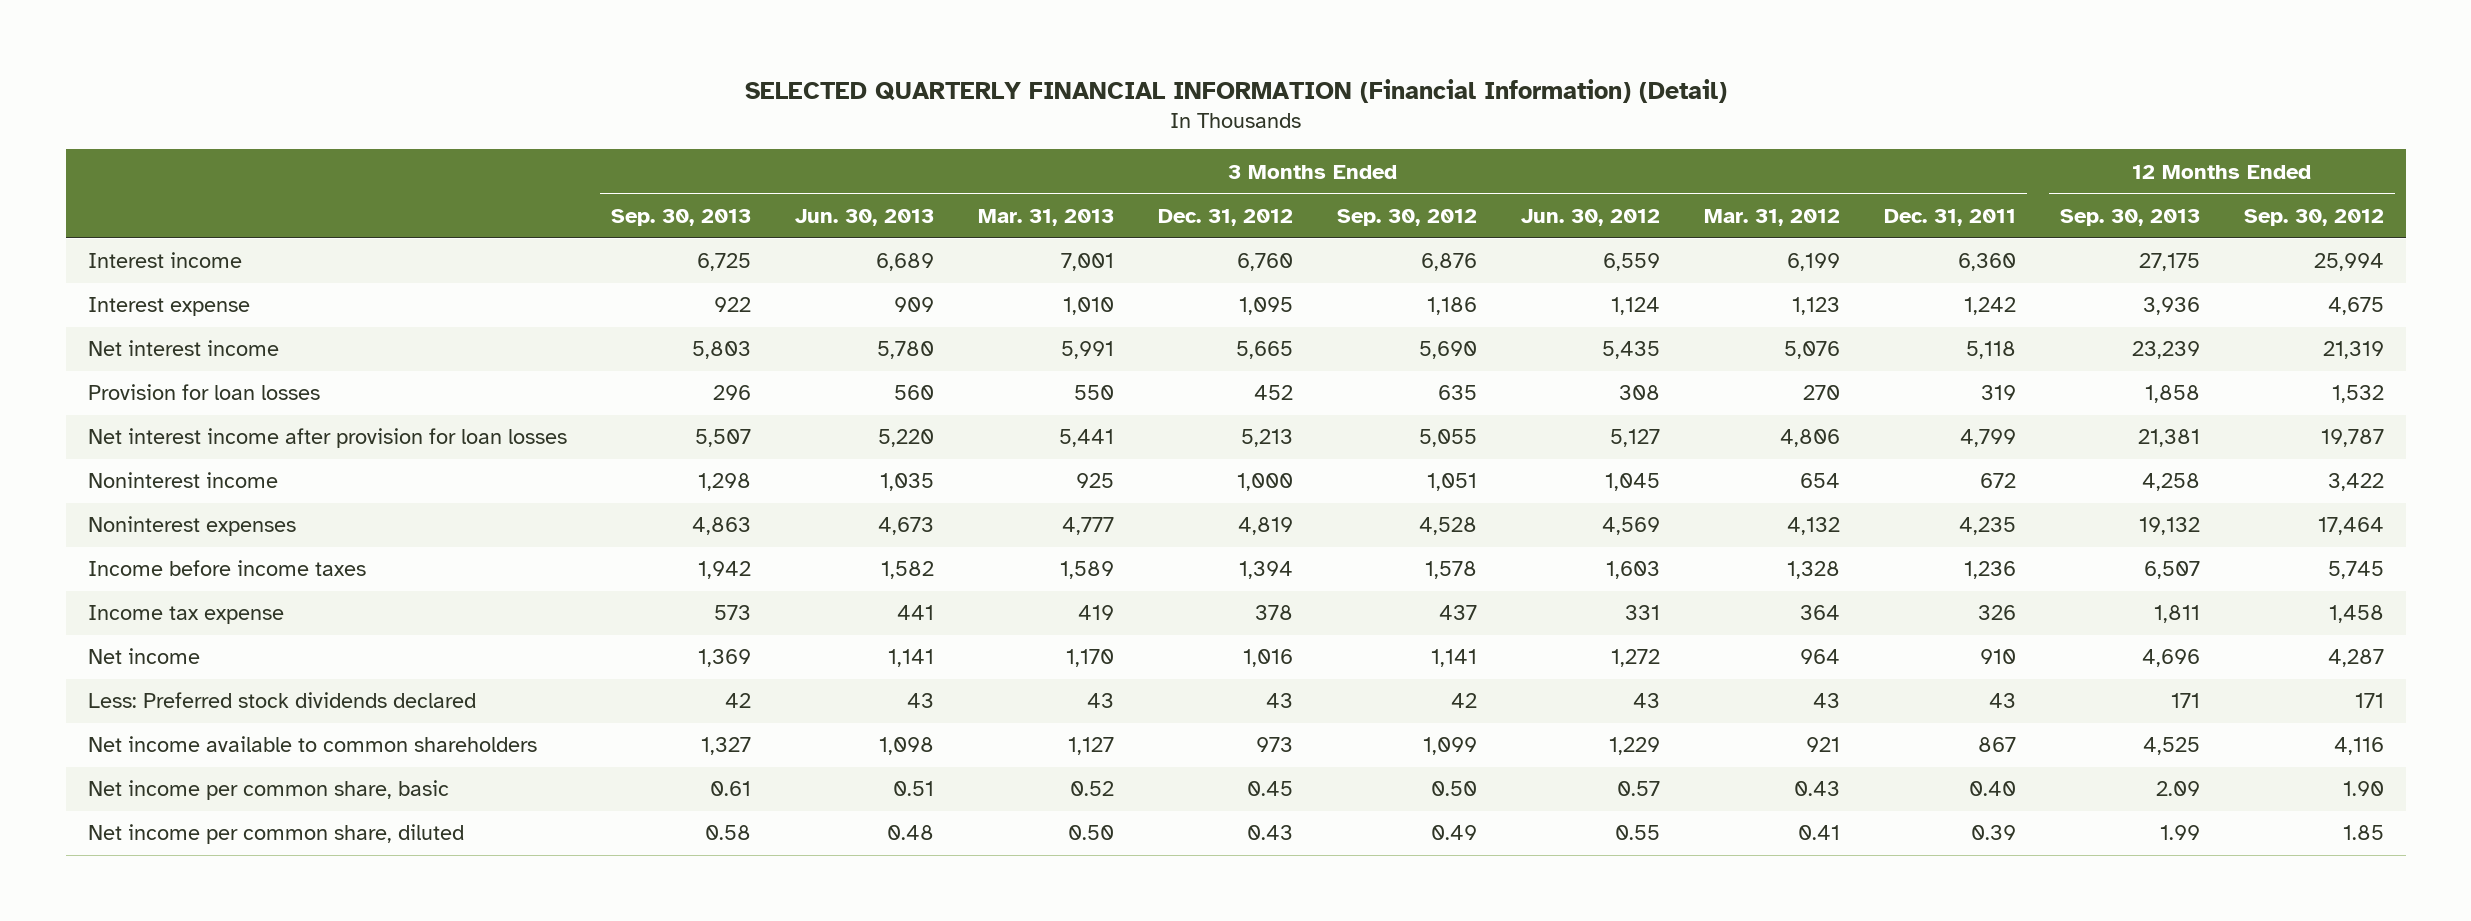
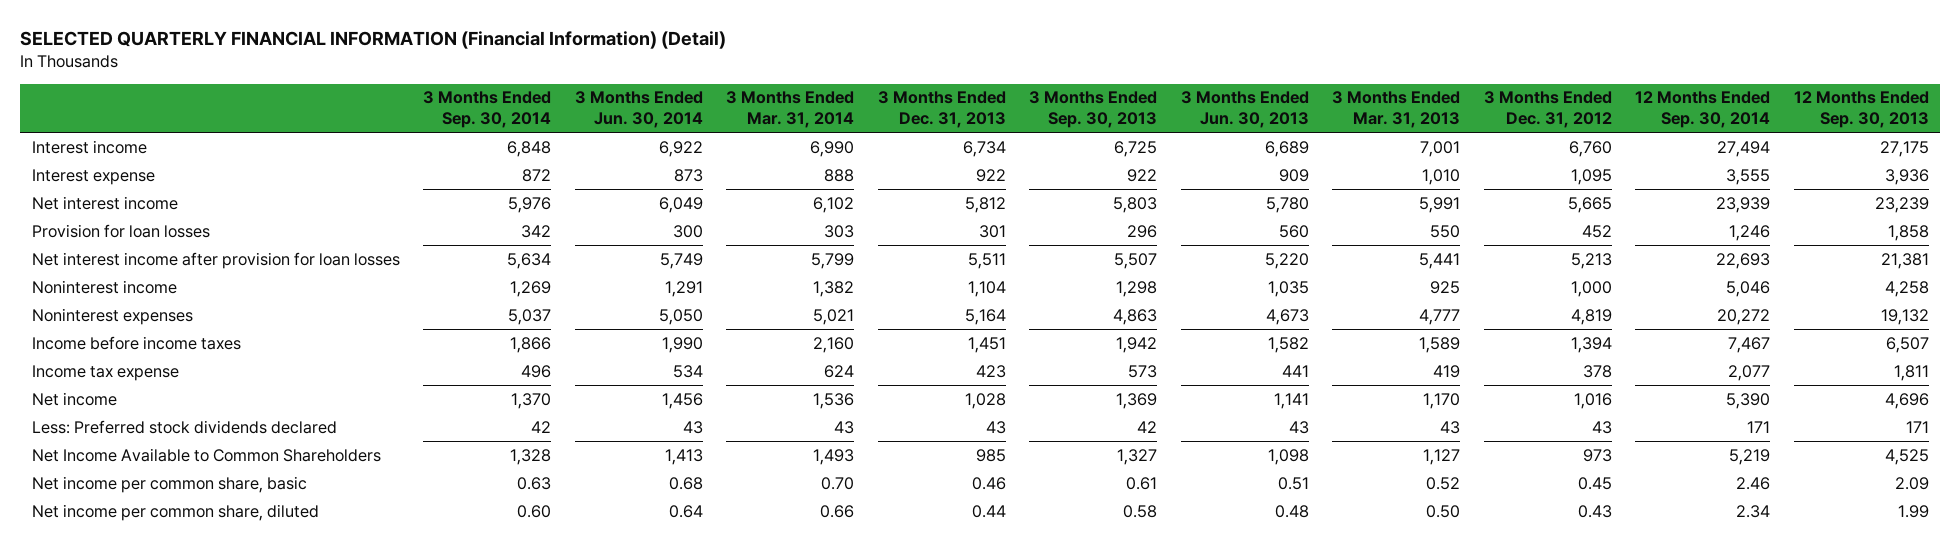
[1336,209,1477,227] Sep. 30, 2012 -> none
[1520,209,1660,227] Jun. 30, 2012 -> none
[1703,209,1840,227] Mar. 31, 2012 -> none
[1883,209,2016,227] Dec. 31, 2011 -> none
[2243,209,2384,227] Sep. 30, 2012 -> none
none -> [423,91,552,128] 3 Months Ended Sep. 30, 2014
none -> [574,91,703,128] 3 Months Ended Jun. 30, 2014
none -> [726,91,855,128] 3 Months Ended Mar. 31, 2014
none -> [877,91,1006,128] 3 Months Ended Dec. 31, 2013
none -> [1635,91,1771,128] 12 Months Ended Sep. 30, 2014
[87,736,537,753] Net income available to common shareholders -> [31,447,381,462] Net Income Available to Common Shareholders

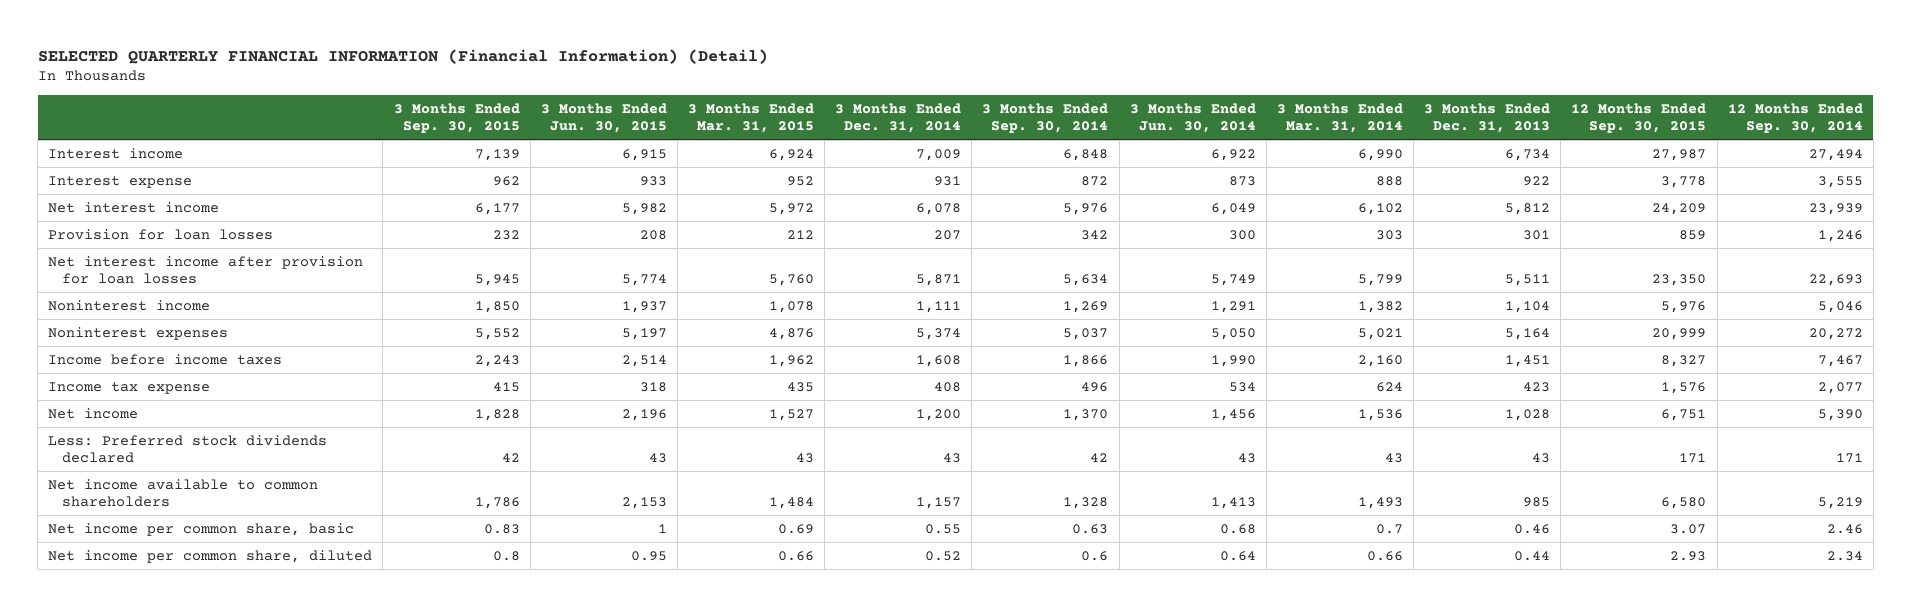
[1029,91,1158,128] 3 Months Ended Sep. 30, 2013 -> none
[1180,91,1309,128] 3 Months Ended Jun. 30, 2013 -> none
[1332,91,1461,128] 3 Months Ended Mar. 31, 2013 -> none
[1483,91,1612,128] 3 Months Ended Dec. 31, 2012 -> none
[1793,91,1929,128] 12 Months Ended Sep. 30, 2013 -> none
none -> [393,103,520,134] 3 Months Ended Sep. 30, 2015
none -> [540,103,667,134] 3 Months Ended Jun. 30, 2015
none -> [687,103,814,134] 3 Months Ended Mar. 31, 2015
none -> [835,103,962,134] 3 Months Ended Dec. 31, 2014
none -> [1571,103,1707,134] 12 Months Ended Sep. 30, 2015
[31,447,381,462] Net Income Available to Common Shareholders -> [48,478,319,508] Net income available to common shareholders
[821,476,855,490] 0.70 -> [1375,523,1403,534] 0.7
[517,504,552,518] 0.60 -> [1081,550,1109,561] 0.6

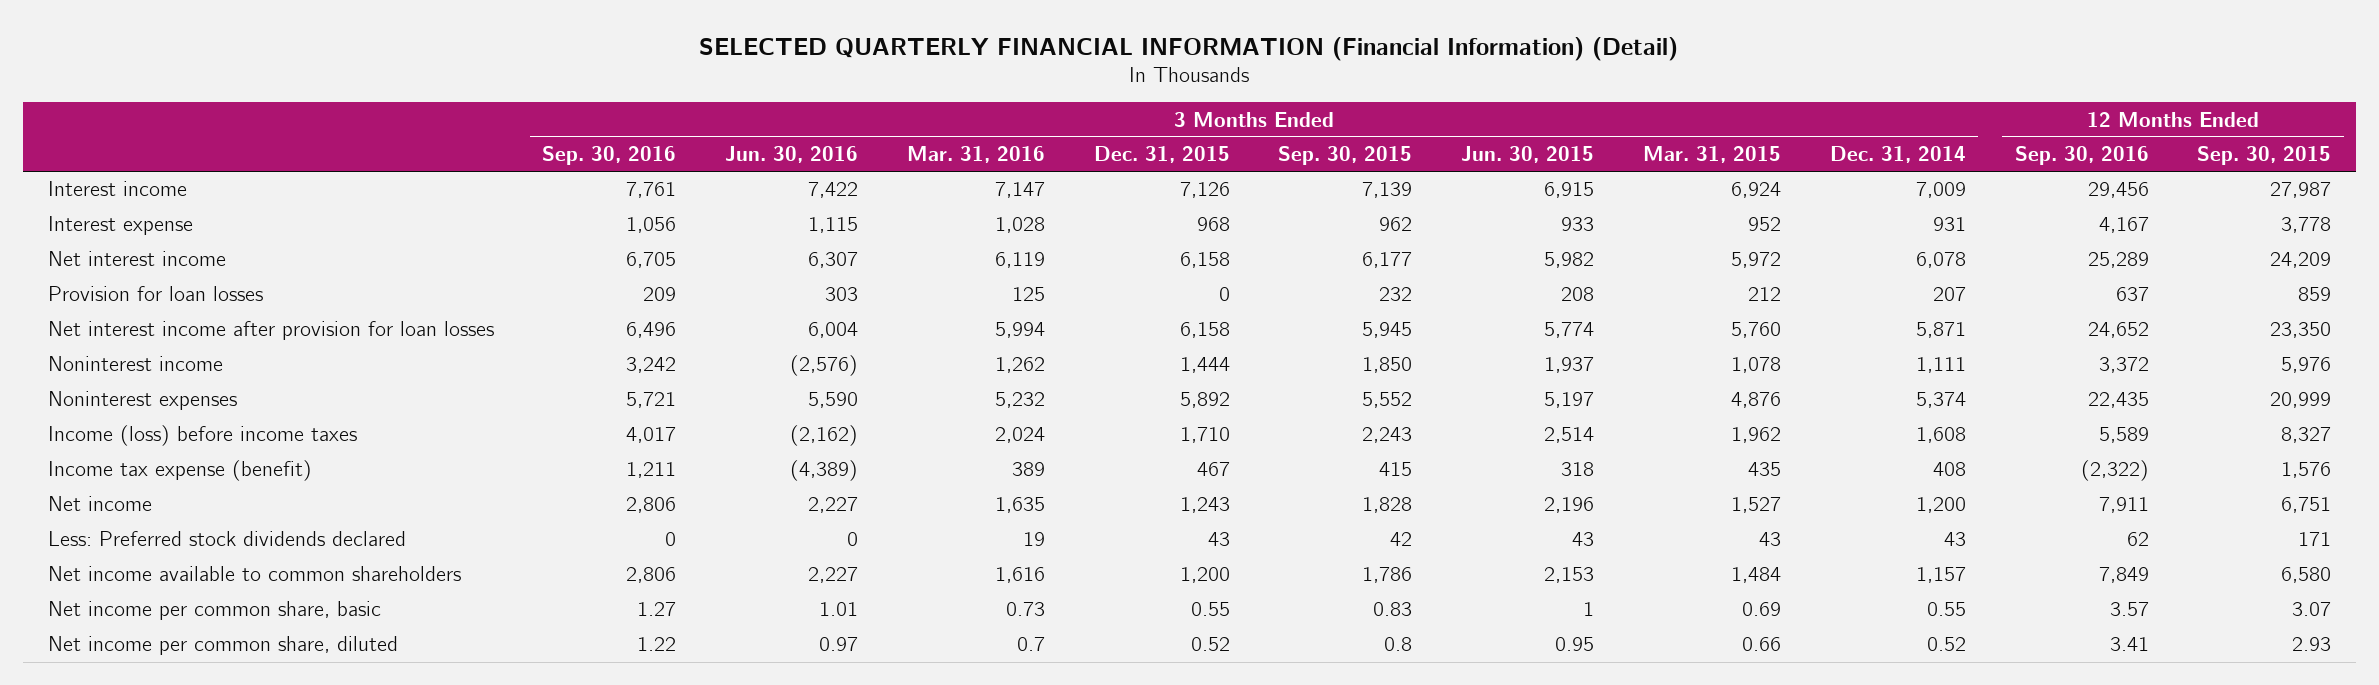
[982,103,1109,134] 3 Months Ended Sep. 30, 2014 -> none
[1129,103,1256,134] 3 Months Ended Jun. 30, 2014 -> none
[1276,103,1403,134] 3 Months Ended Mar. 31, 2014 -> none
[1424,103,1551,134] 3 Months Ended Dec. 31, 2013 -> none
[1727,103,1863,134] 12 Months Ended Sep. 30, 2014 -> none
none -> [542,146,677,166] Sep. 30, 2016
none -> [725,146,859,164] Jun. 30, 2016
none -> [906,146,1045,164] Mar. 31, 2016
none -> [1093,146,1230,164] Dec. 31, 2015
none -> [2014,146,2149,166] Sep. 30, 2016
[48,353,283,365] Income before income taxes -> [47,425,357,447] Income (loss) before income taxes
[48,381,211,394] Income tax expense -> [47,460,312,482] Income tax expense (benefit)

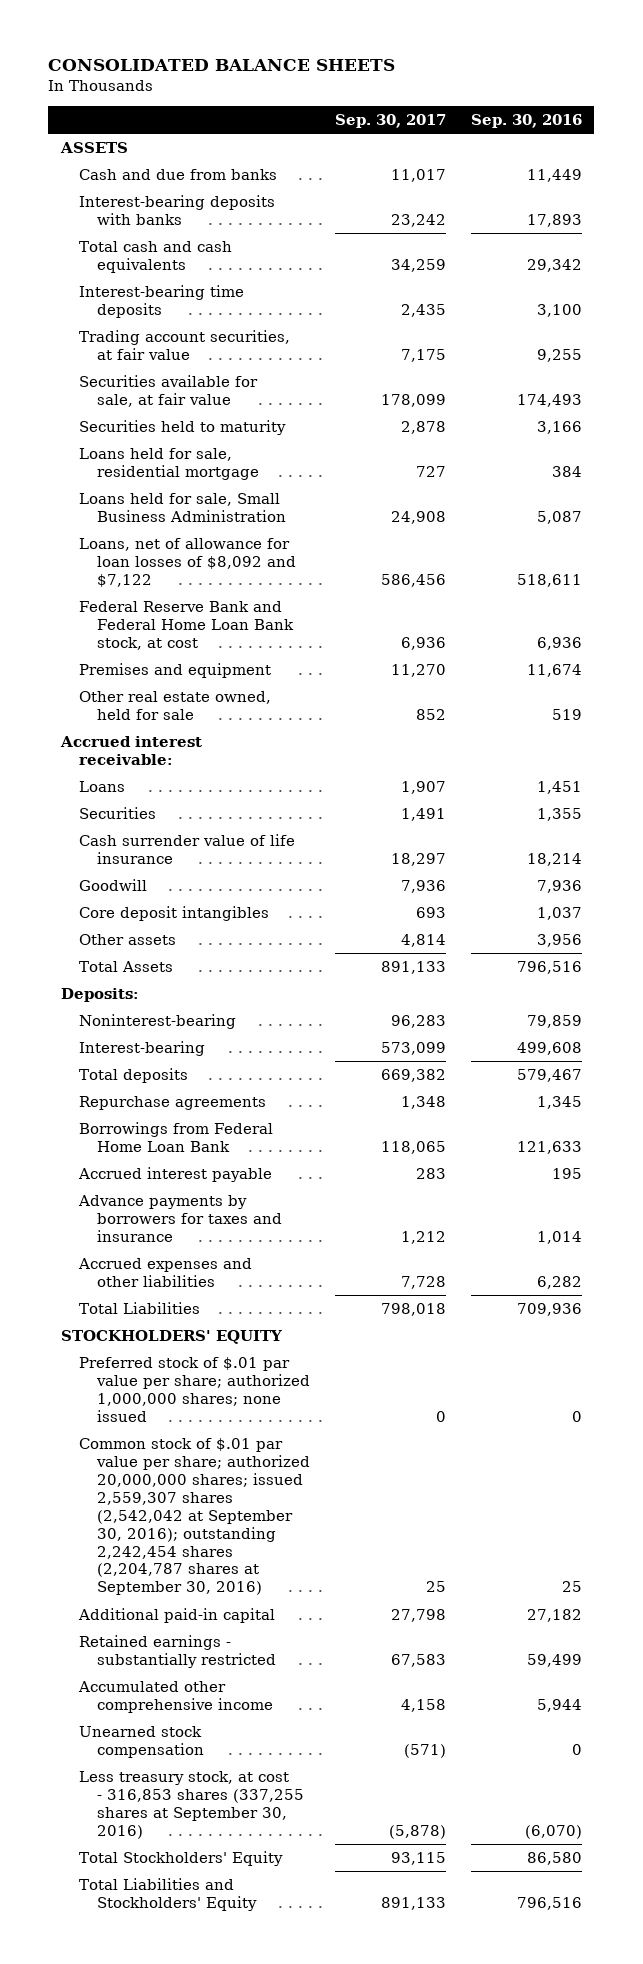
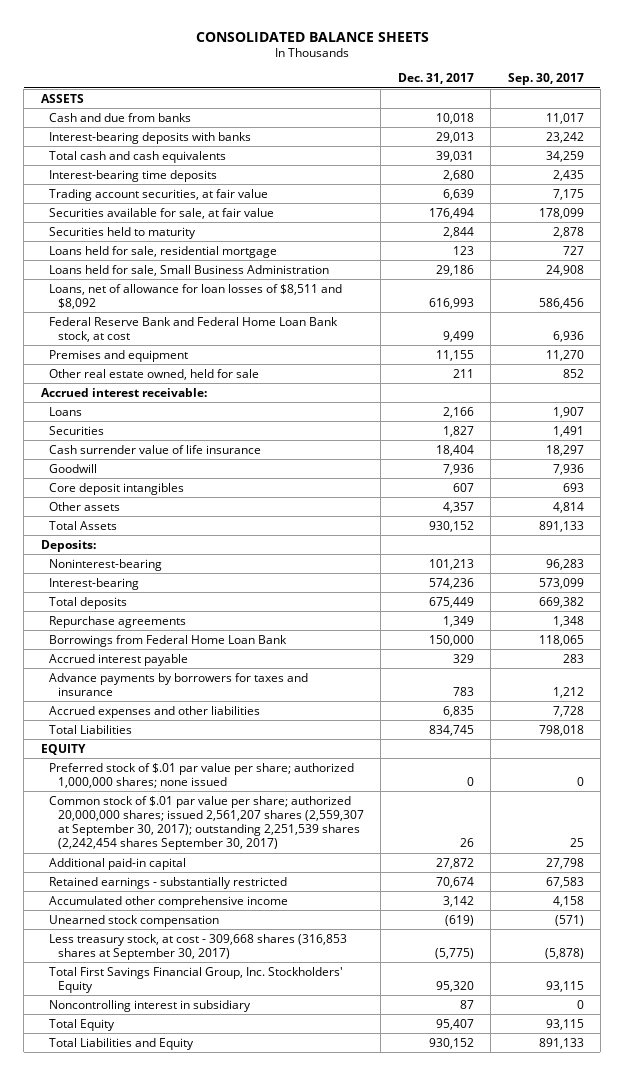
[470,113,582,128] Sep. 30, 2016 -> none
none -> [397,73,474,85] Dec. 31, 2017
[79,538,297,587] Loans, net of allowance for loan losses of $8,092 and $7,122 -> [49,283,343,309] Loans, net of allowance for loan losses of $8,511 and $8,092
[60,1330,282,1345] STOCKHOLDERS' EQUITY -> [40,743,86,755] EQUITY
[79,1438,311,1596] Common stock of $.01 par value per share; authorized 20,000,000 shares; issued 2,559,307 shares (2,542,042 at September 30, 2016); outstanding 2,242,454 shares (2,204,787 shares at September 30, 2016) -> [49,795,365,851] Common stock of $.01 par value per share; authorized 20,000,000 shares; issued 2,561,207 shares (2,559,307 at September 30, 2017); outstanding 2,251,539 shares (2,242,454 shares September 30, 2017)
[79,1771,305,1839] Less treasury stock, at cost - 316,853 shares (337,255 shares at September 30, 2016) -> [49,933,348,960] Less treasury stock, at cost - 309,668 shares (316,853 shares at September 30, 2017)
[79,1851,284,1867] Total Stockholders' Equity -> [49,966,344,993] Total First Savings Financial Group, Inc. Stockholders' Equity
none -> [49,999,252,1012] Noncontrolling interest in subsidiary
none -> [49,1018,116,1031] Total Equity
[79,1878,258,1911] Total Liabilities and Stockholders' Equity -> [49,1037,195,1050] Total Liabilities and Equity

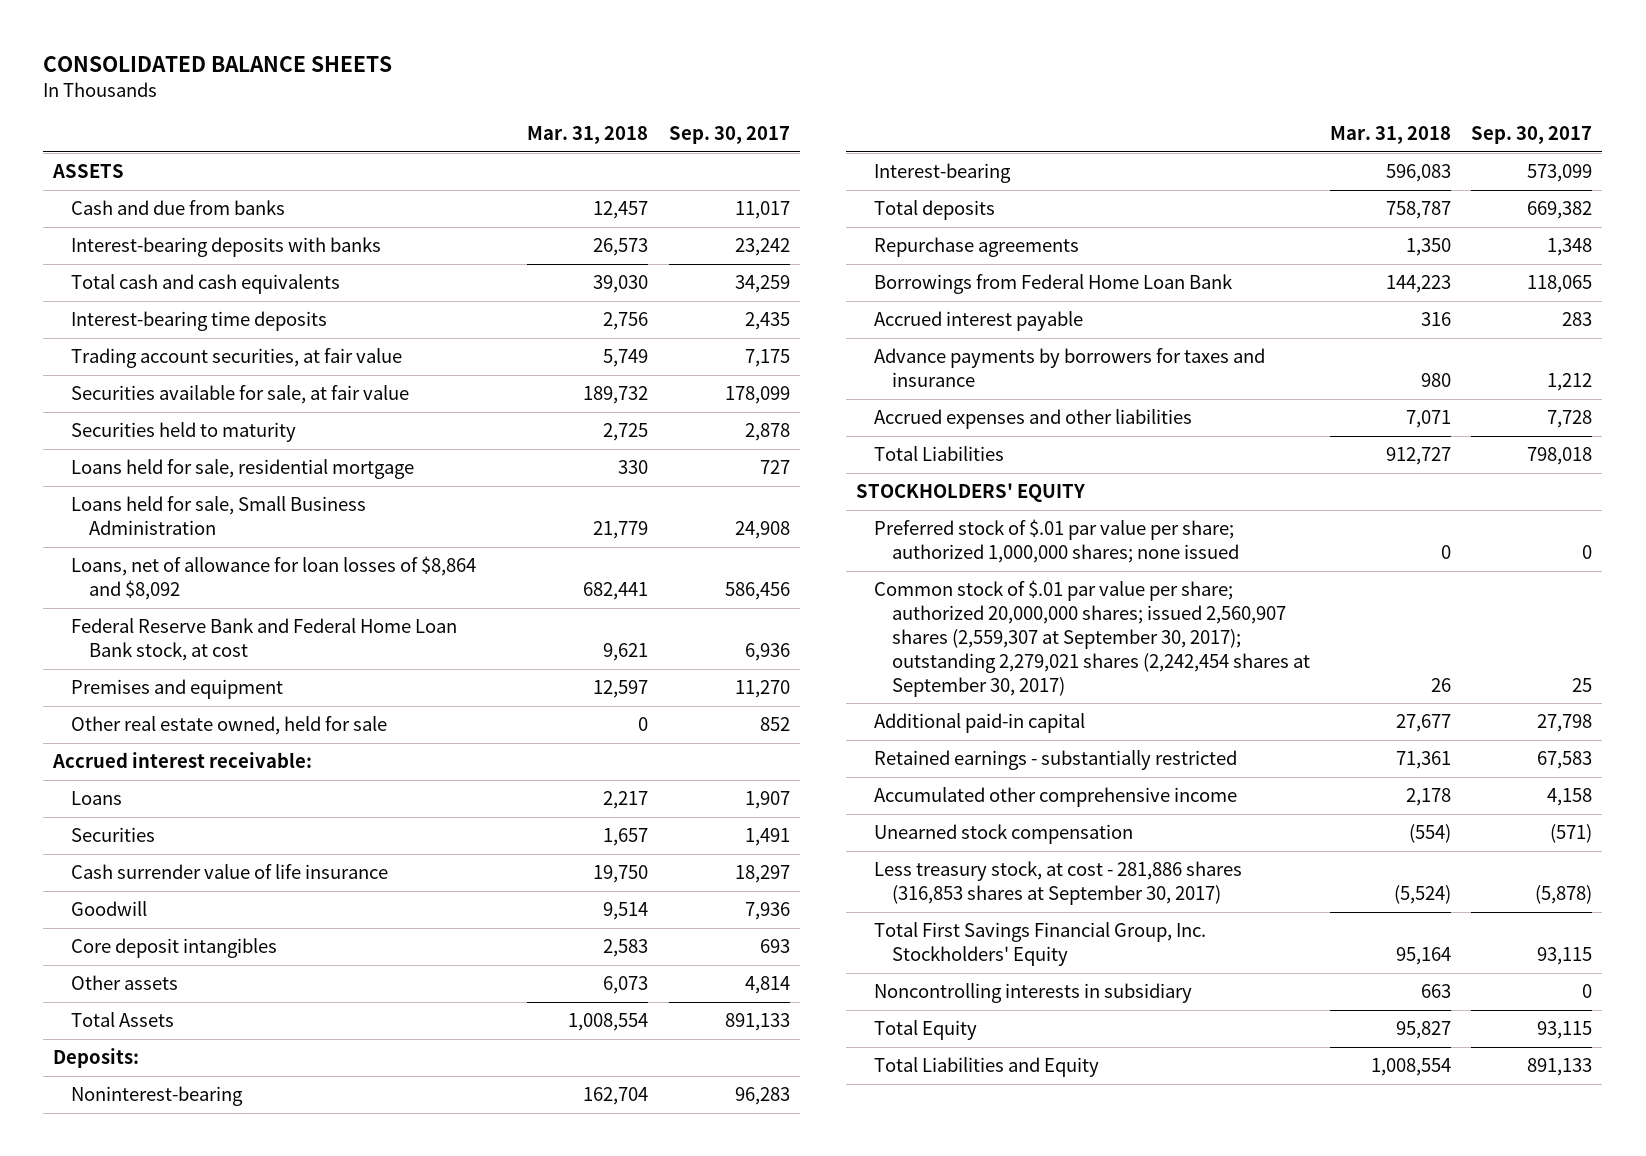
[397,73,474,85] Dec. 31, 2017 -> none
none -> [527,126,649,145] Mar. 31, 2018
[49,283,343,309] Loans, net of allowance for loan losses of $8,511 and $8,092 -> [71,556,477,601] Loans, net of allowance for loan losses of $8,864 and $8,092
[40,743,86,755] EQUITY -> [855,483,1085,503] STOCKHOLDERS' EQUITY
[49,795,365,851] Common stock of $.01 par value per share; authorized 20,000,000 shares; issued 2,561,207 shares (2,559,307 at September 30, 2017); outstanding 2,251,539 shares (2,242,454 shares September 30, 2017) -> [873,580,1310,697] Common stock of $.01 par value per share; authorized 20,000,000 shares; issued 2,560,907 shares (2,559,307 at September 30, 2017); outstanding 2,279,021 shares (2,242,454 shares at September 30, 2017)
[49,933,348,960] Less treasury stock, at cost - 309,668 shares (316,853 shares at September 30, 2017) -> [873,861,1242,906] Less treasury stock, at cost - 281,886 shares (316,853 shares at September 30, 2017)
[49,999,252,1012] Noncontrolling interest in subsidiary -> [873,983,1192,1004] Noncontrolling interests in subsidiary

